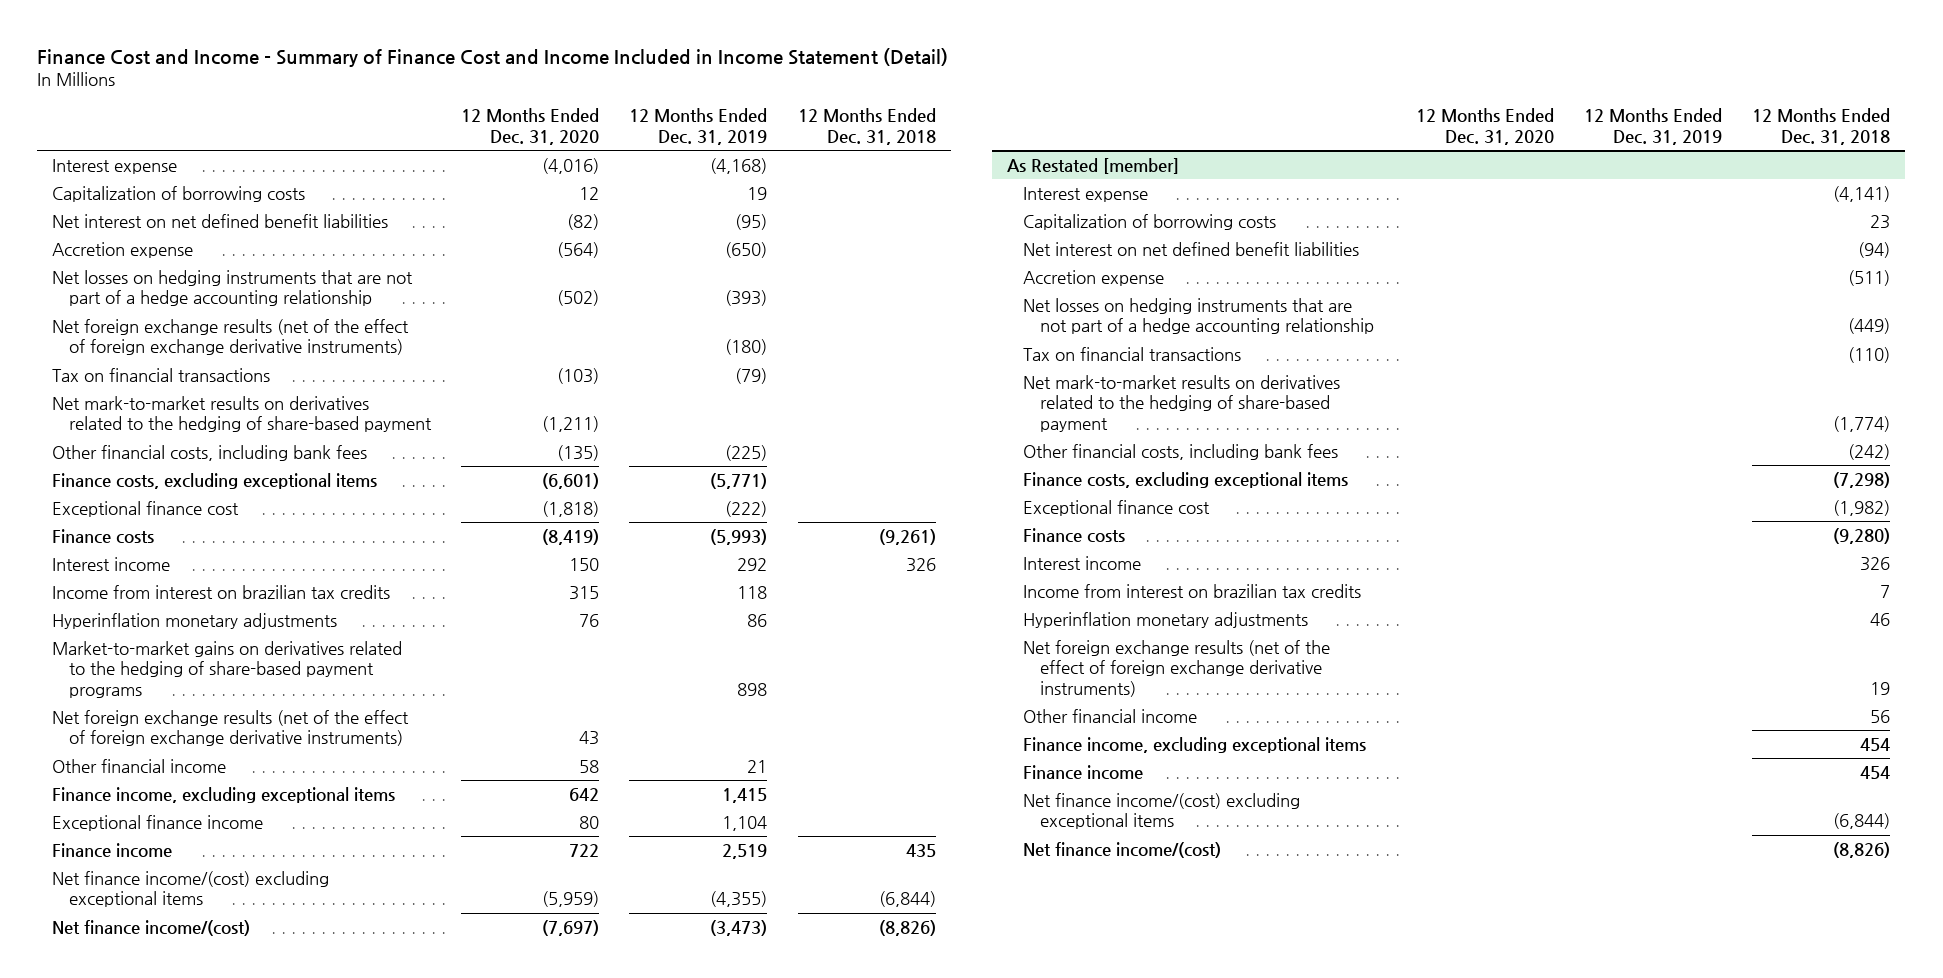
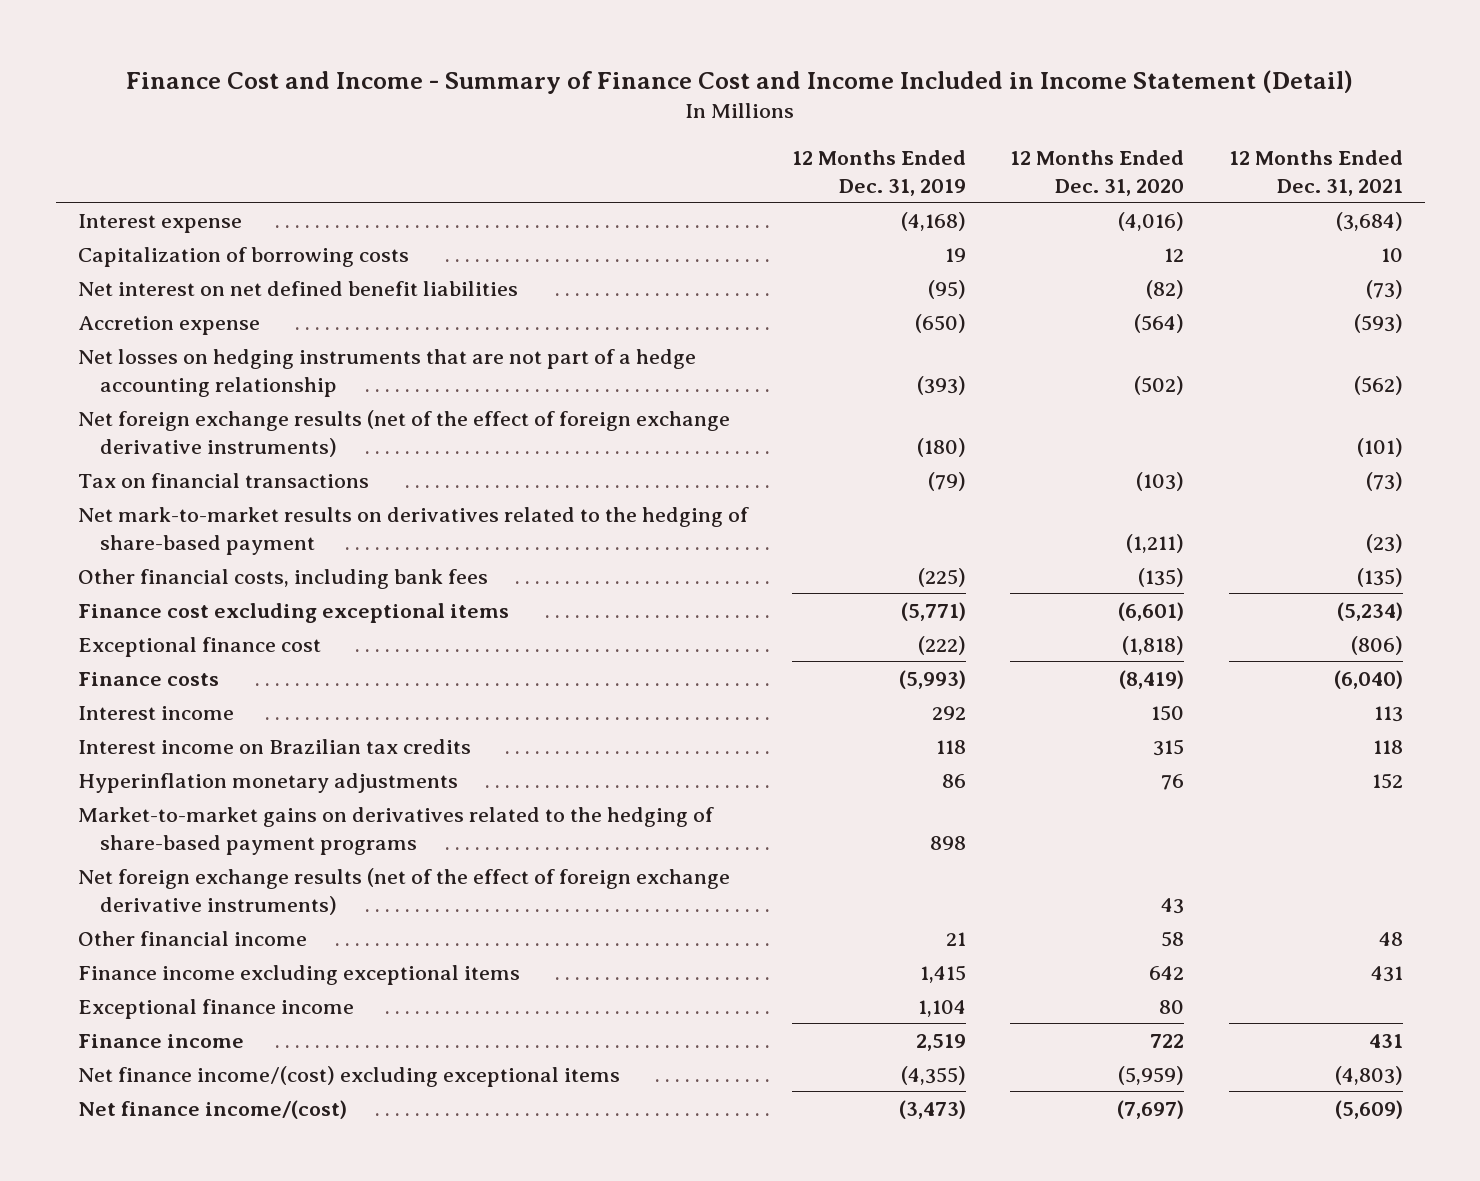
[797,108,936,145] 12 Months Ended Dec. 31, 2018 -> none
none -> [1228,149,1403,196] 12 Months Ended Dec. 31, 2021
[52,472,378,489] Finance costs, excluding exceptional items -> [77,602,509,623] Finance cost excluding exceptional items
[52,584,391,599] Income from interest on brazilian tax credits -> [77,738,471,754] Interest income on Brazilian tax credits
[52,786,396,803] Finance income, excluding exceptional items -> [77,964,520,985] Finance income excluding exceptional items
[1007,157,1180,174] As Restated [member] -> none
[1023,186,1149,202] Interest expense -> none
[1023,213,1277,230] Capitalization of borrowing costs -> none
[1023,241,1360,256] Net interest on net defined benefit liabilities -> none
[1023,269,1165,286] Accretion expense -> none
[1023,297,1374,335] Net losses on hedging instruments that are not part of a hedge accounting relationship -> none
[1023,346,1242,361] Tax on financial transactions -> none
[1023,374,1341,432] Net mark-to-market results on derivatives related to the hedging of share-based payment -> none
[1023,443,1339,460] Other financial costs, including bank fees -> none
[1023,471,1349,488] Finance costs, excluding exceptional items -> none
[1023,499,1211,516] Exceptional finance cost -> none
[1023,527,1126,543] Finance costs -> none
[1023,555,1142,570] Interest income -> none
[1023,583,1362,598] Income from interest on brazilian tax credits -> none
[1023,611,1309,628] Hyperinflation monetary adjustments -> none
[1023,639,1331,697] Net foreign exchange results (net of the effect of foreign exchange derivative instruments) -> none
[1023,708,1198,723] Other financial income -> none
[1023,736,1367,753] Finance income, excluding exceptional items -> none
[1023,764,1144,780] Finance income -> none
[1023,792,1301,830] Net finance income/(cost) excluding exceptional items -> none
[1023,841,1222,858] Net finance income/(cost) -> none

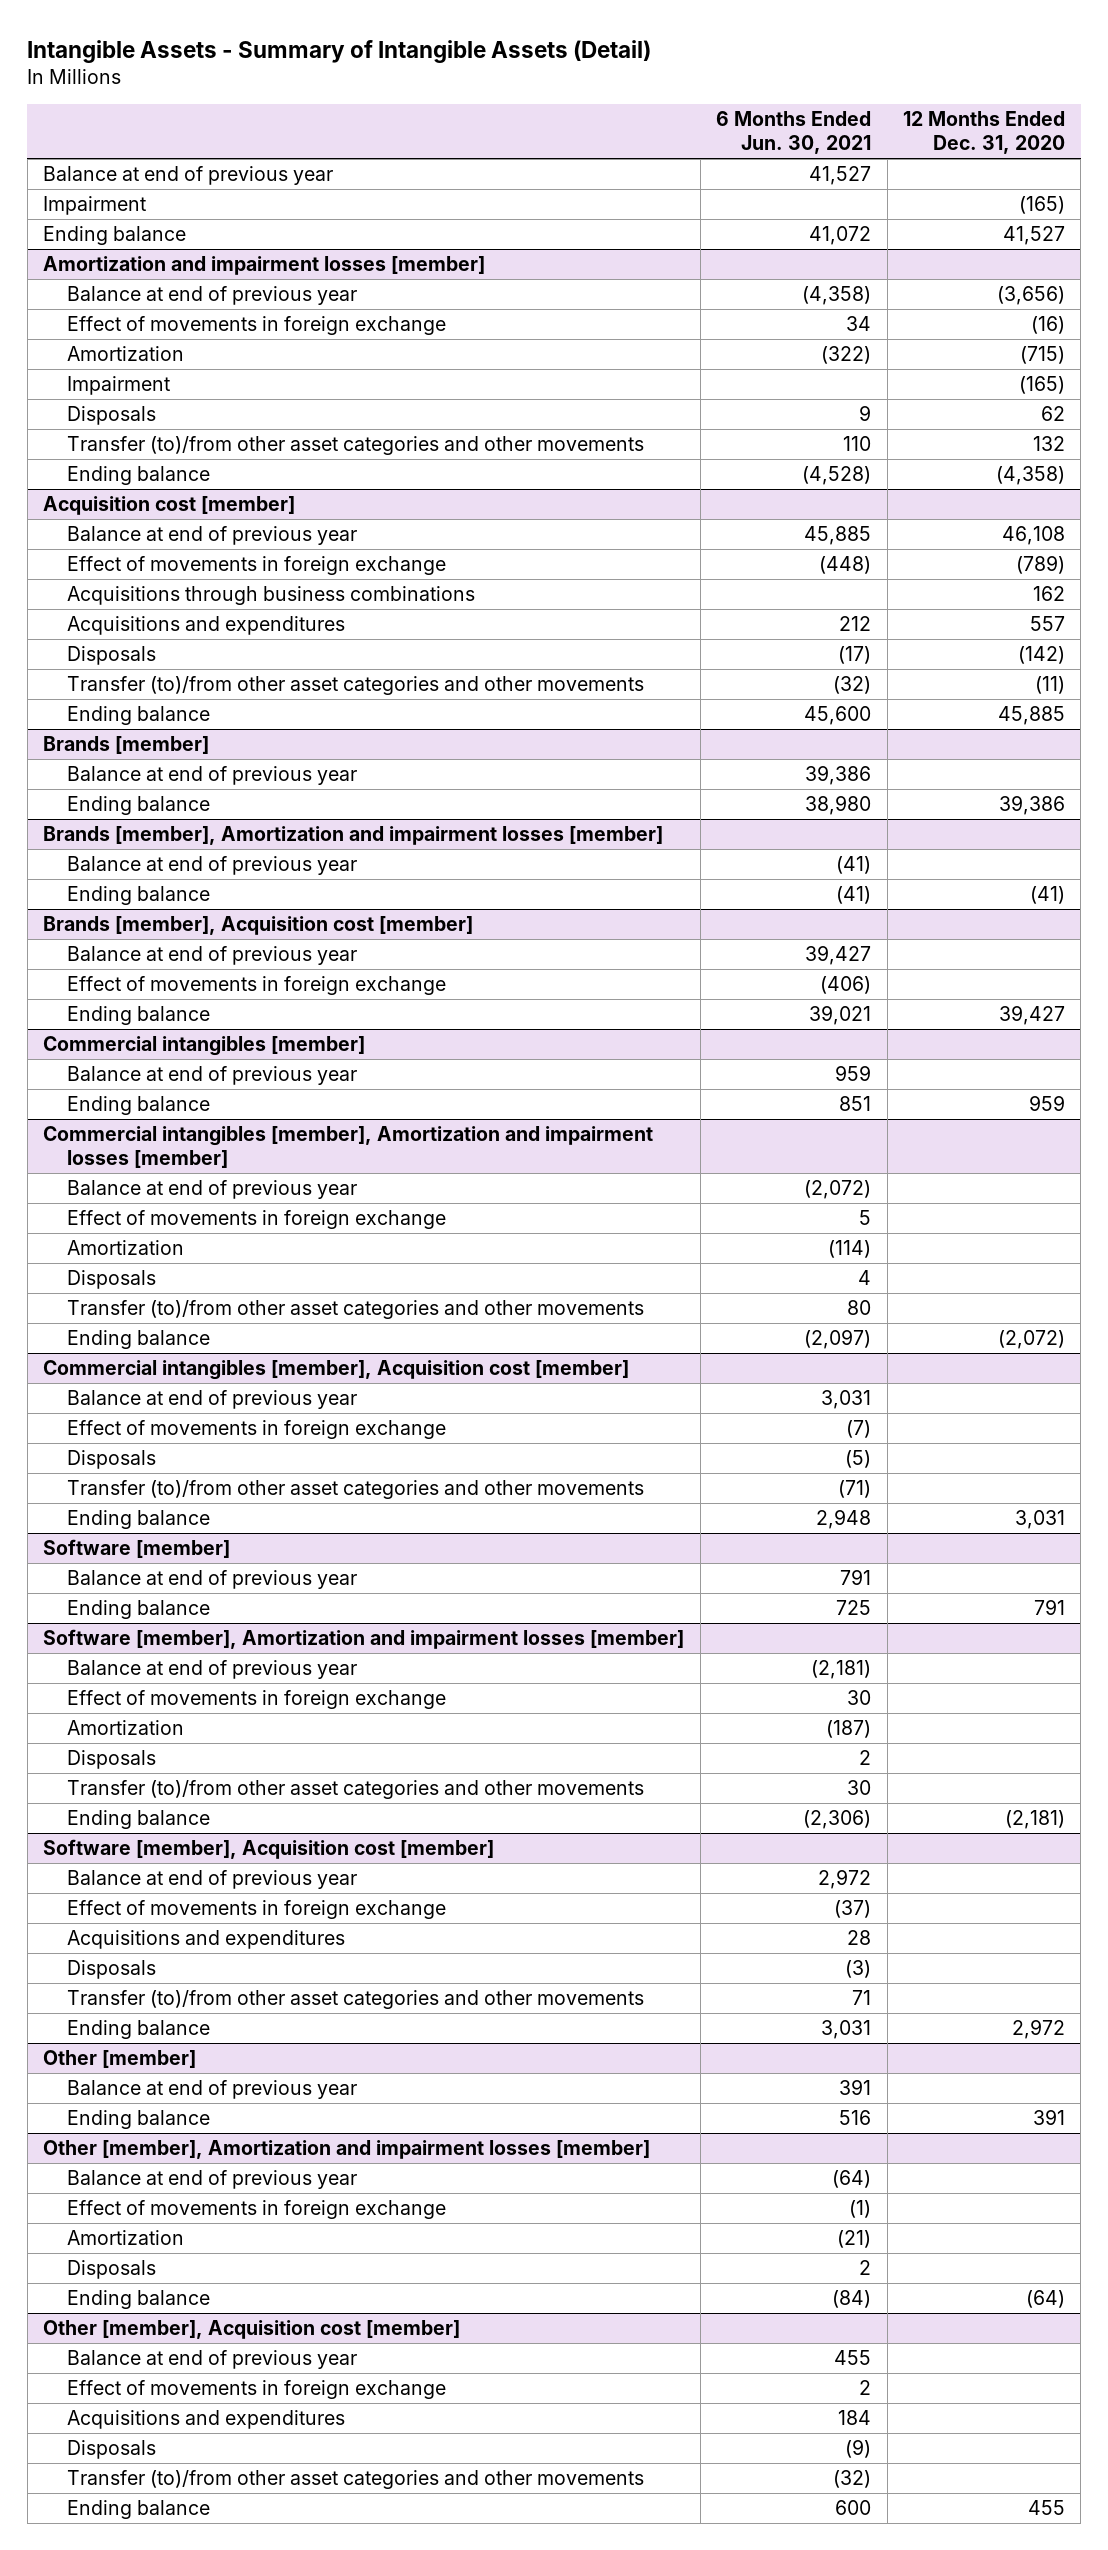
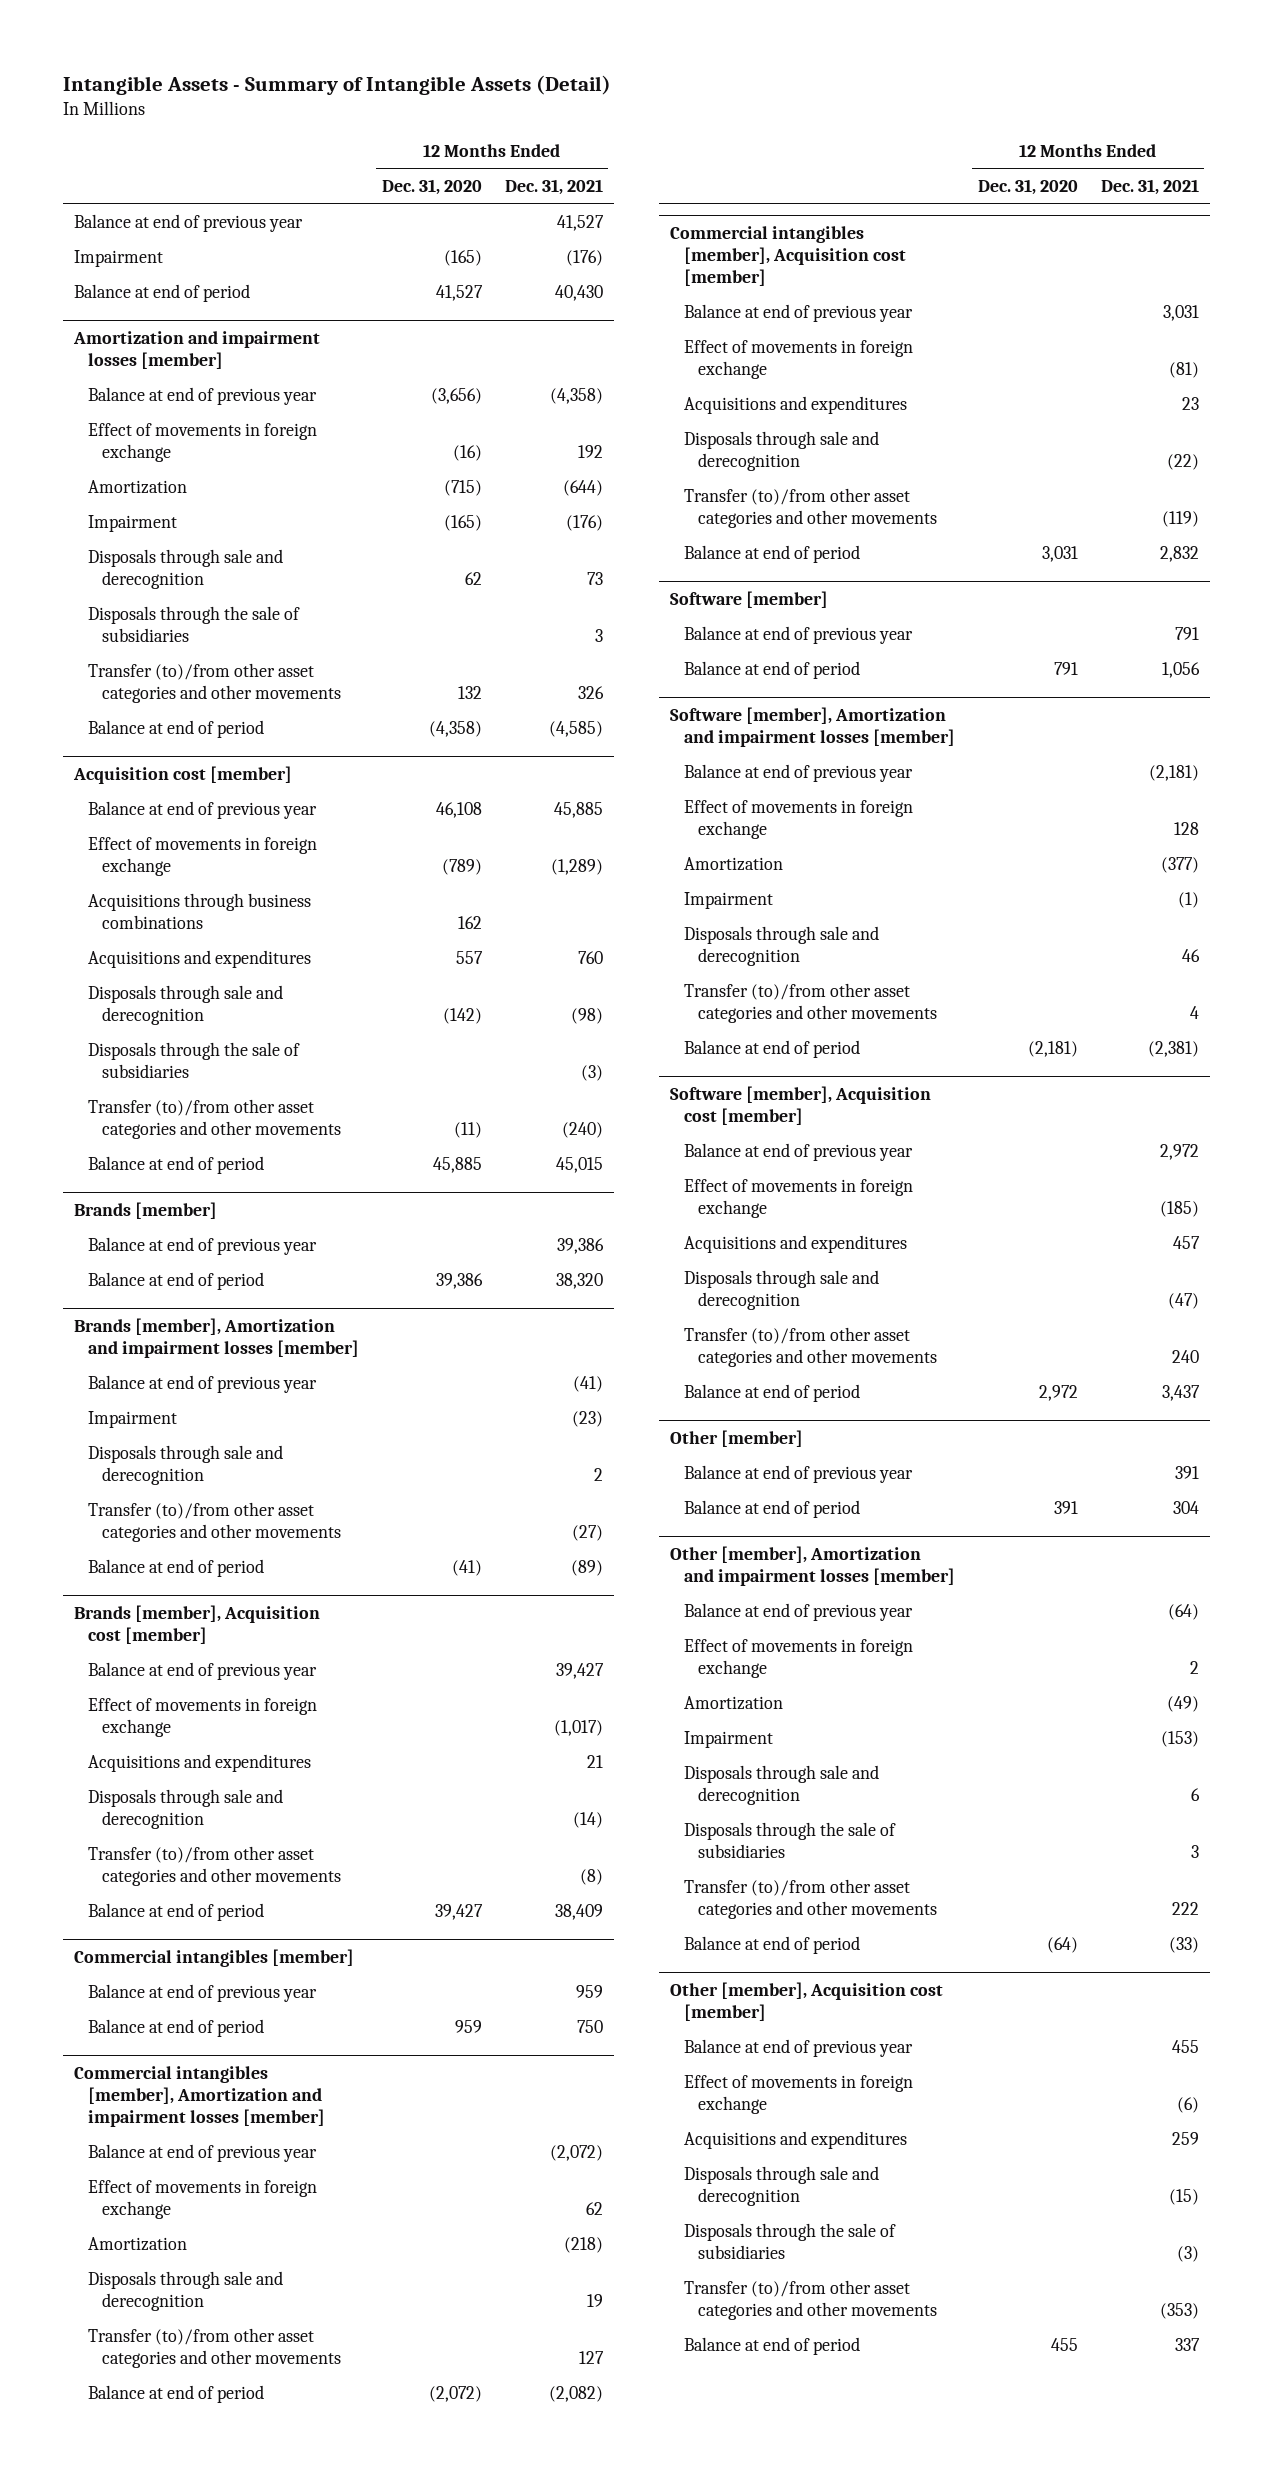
[716,111,872,155] 6 Months Ended Jun. 30, 2021 -> none
none -> [504,178,603,195] Dec. 31, 2021
[43,226,187,246] Ending balance -> [74,283,251,302] Balance at end of period
[66,406,156,426] Disposals -> none
none -> [88,548,284,589] Disposals through sale and derecognition
none -> [88,605,301,642] Disposals through the sale of subsidiaries
[66,466,210,486] Ending balance -> [88,719,265,738] Balance at end of period
[66,646,156,666] Disposals -> [88,984,284,1025] Disposals through sale and derecognition
none -> [88,1041,301,1078] Disposals through the sale of subsidiaries
[66,706,210,726] Ending balance -> [88,1155,265,1174] Balance at end of period
[66,796,210,816] Ending balance -> [88,1271,265,1290] Balance at end of period
none -> [88,1410,178,1428] Impairment
none -> [88,1444,284,1485] Disposals through sale and derecognition
none -> [88,1501,342,1542] Transfer (to)/from other asset categories and other movements
[66,886,210,906] Ending balance -> [88,1558,265,1577] Balance at end of period
none -> [88,1753,312,1772] Acquisitions and expenditures
none -> [88,1788,284,1829] Disposals through sale and derecognition
none -> [88,1845,342,1886] Transfer (to)/from other asset categories and other movements
[66,1006,210,1026] Ending balance -> [88,1902,265,1921] Balance at end of period
[66,1096,210,1116] Ending balance -> [88,2018,265,2037] Balance at end of period
[66,1270,156,1290] Disposals -> none
none -> [88,2270,284,2311] Disposals through sale and derecognition
[66,1330,210,1350] Ending balance -> [88,2384,265,2403] Balance at end of period
[66,1450,156,1470] Disposals -> none
none -> [684,395,908,414] Acquisitions and expenditures
none -> [684,430,880,471] Disposals through sale and derecognition
[66,1510,210,1530] Ending balance -> [684,544,861,563] Balance at end of period
[66,1600,210,1620] Ending balance -> [684,660,861,679] Balance at end of period
[66,1750,156,1770] Disposals -> none
none -> [684,891,774,909] Impairment
none -> [684,925,880,966] Disposals through sale and derecognition
[66,1810,210,1830] Ending balance -> [684,1039,861,1058] Balance at end of period
[66,1960,156,1980] Disposals -> none
none -> [684,1269,880,1310] Disposals through sale and derecognition
[66,2020,210,2040] Ending balance -> [684,1383,861,1402] Balance at end of period
[66,2110,210,2130] Ending balance -> [684,1499,861,1518] Balance at end of period
[66,2260,156,2280] Disposals -> none
none -> [684,1730,774,1748] Impairment
none -> [684,1764,880,1805] Disposals through sale and derecognition
none -> [684,1821,897,1858] Disposals through the sale of subsidiaries
none -> [684,1878,938,1919] Transfer (to)/from other asset categories and other movements
[66,2290,210,2310] Ending balance -> [684,1935,861,1954] Balance at end of period
[66,2440,156,2460] Disposals -> none
none -> [684,2165,880,2206] Disposals through sale and derecognition
none -> [684,2222,897,2259] Disposals through the sale of subsidiaries
[66,2500,210,2520] Ending balance -> [684,2336,861,2355] Balance at end of period

